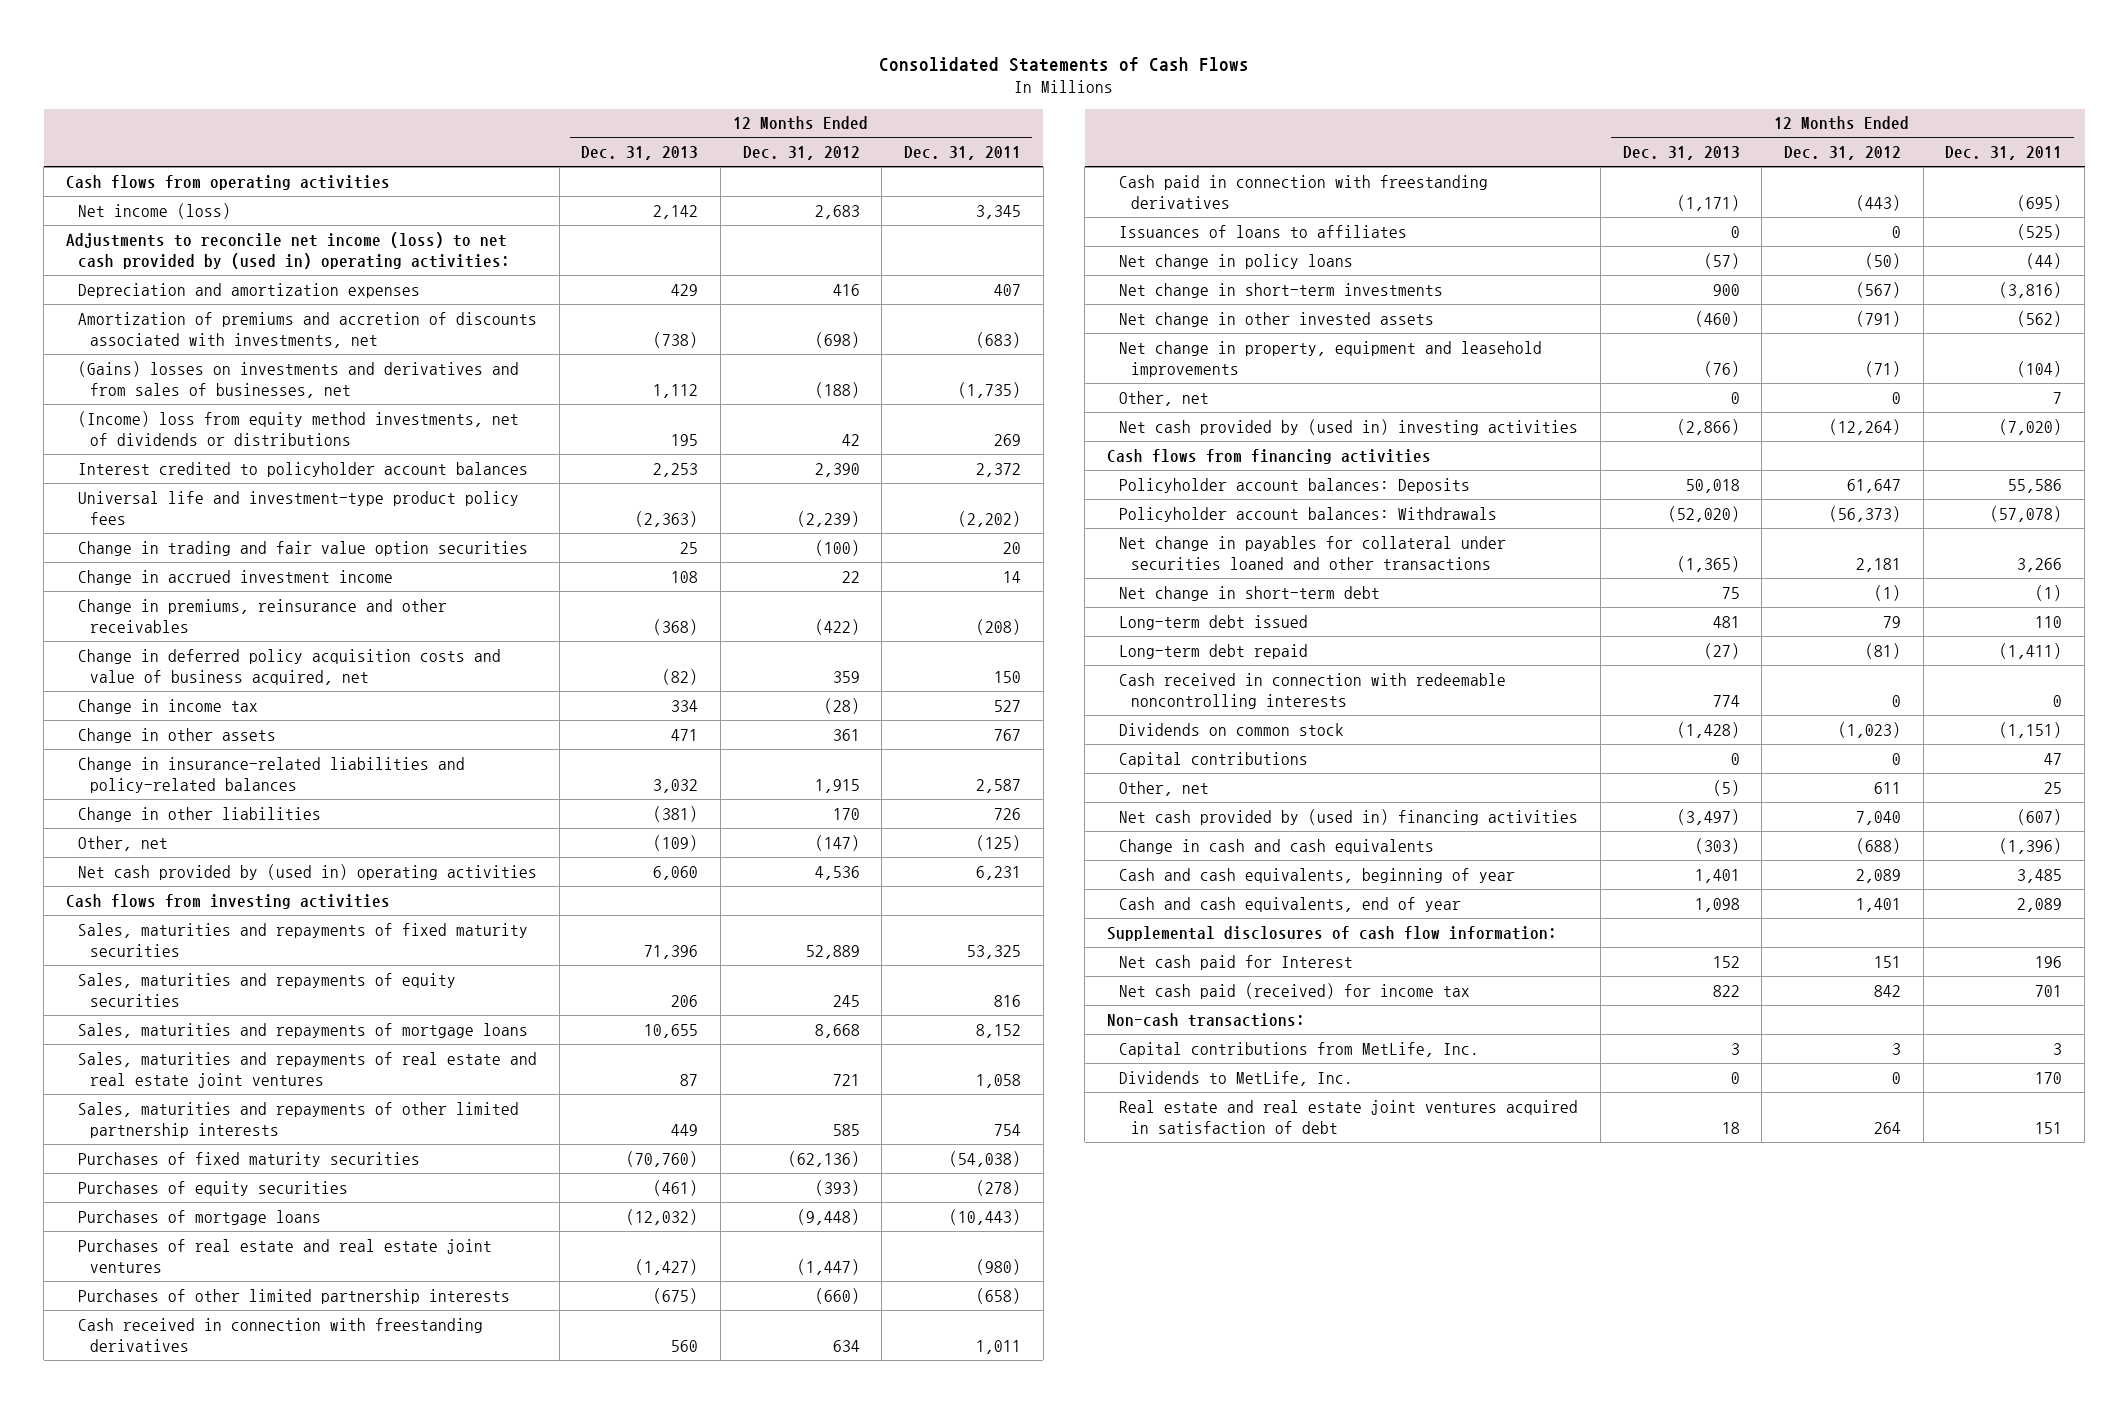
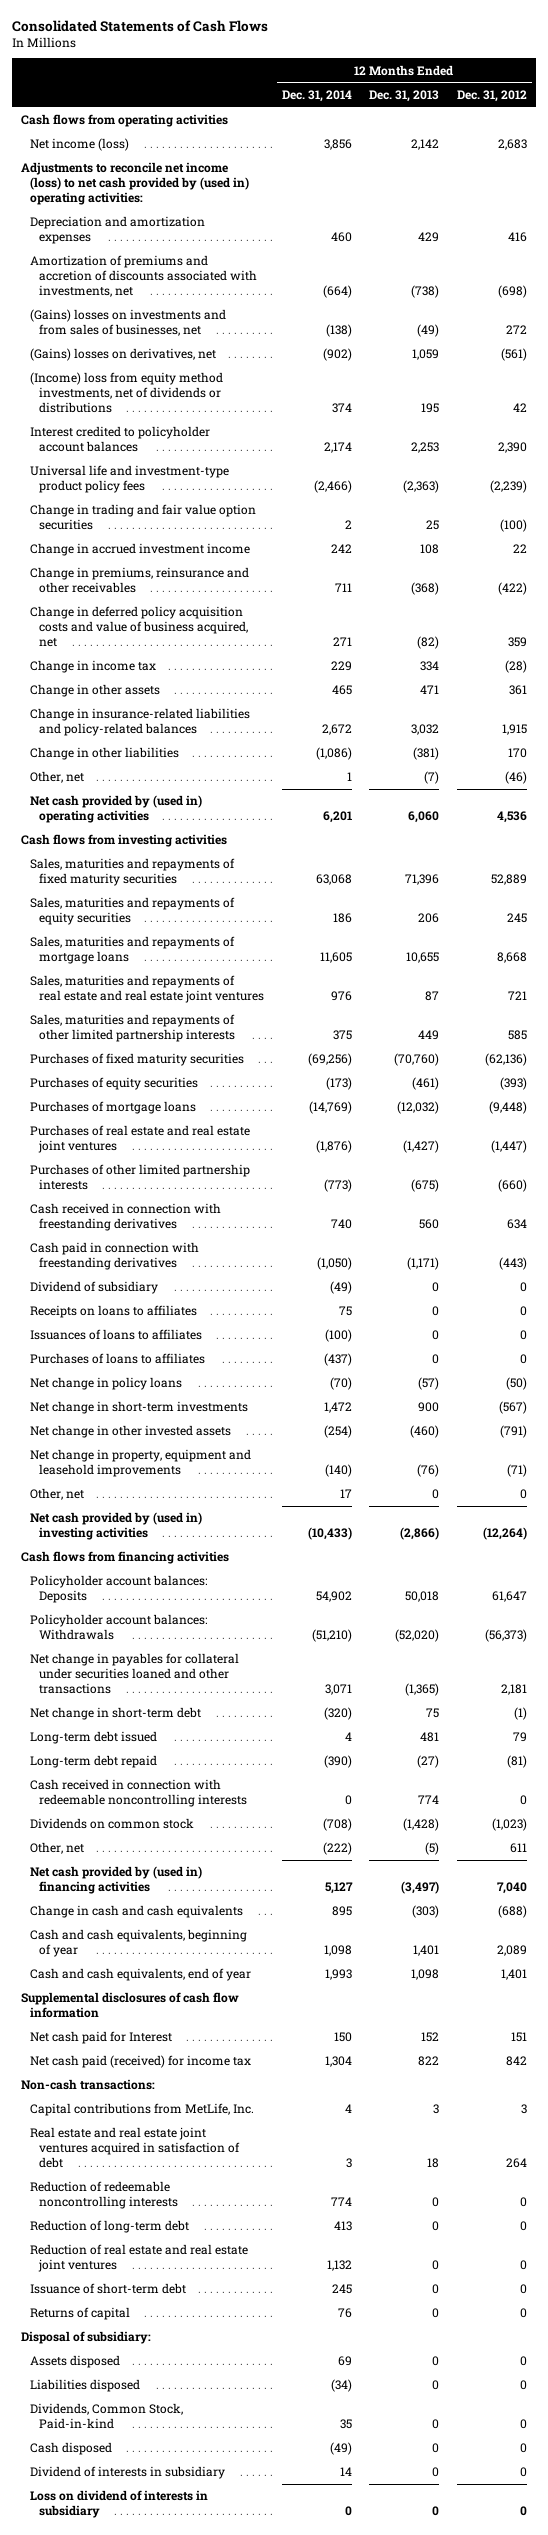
[904,146,1022,161] Dec. 31, 2011 -> none
none -> [281,89,352,102] Dec. 31, 2014
[77,360,519,398] (Gains) losses on investments and derivatives and from sales of businesses, net -> [30,309,227,337] (Gains) losses on investments and from sales of businesses, net
[653,383,699,398] 1,112 -> [417,324,440,338] (49)
[814,381,860,398] (188) -> [506,325,528,335] 272
none -> [30,348,217,362] (Gains) losses on derivatives, net
[653,834,699,851] (109) -> [424,771,440,785] (7)
[814,834,860,851] (147) -> [505,771,528,785] (46)
none -> [30,1281,159,1295] Dividend of subsidiary
none -> [30,1305,198,1319] Receipts on loans to affiliates
none -> [30,1353,206,1365] Purchases of loans to affiliates
[1119,751,1309,767] Capital contributions -> none
[1107,925,1558,941] Supplemental disclosures of cash flow information: -> [21,1992,240,2019] Supplemental disclosures of cash flow information
[1119,1070,1354,1086] Dividends to MetLife, Inc. -> none
none -> [30,2181,179,2210] Reduction of redeemable noncontrolling interests
none -> [30,2220,190,2234] Reduction of long-term debt
none -> [30,2244,249,2273] Reduction of real estate and real estate joint ventures
none -> [30,2283,187,2295] Issuance of short-term debt
none -> [30,2307,131,2321] Returns of capital
none -> [21,2331,152,2345] Disposal of subsidiary:
none -> [30,2355,121,2369] Assets disposed
none -> [30,2379,141,2393] Liabilities disposed
none -> [30,2403,184,2430] Dividends, Common Stock, Paid-in-kind
none -> [30,2442,113,2456] Cash disposed
none -> [30,2466,226,2480] Dividend of interests in subsidiary
none -> [30,2490,209,2519] Loss on dividend of interests in subsidiary

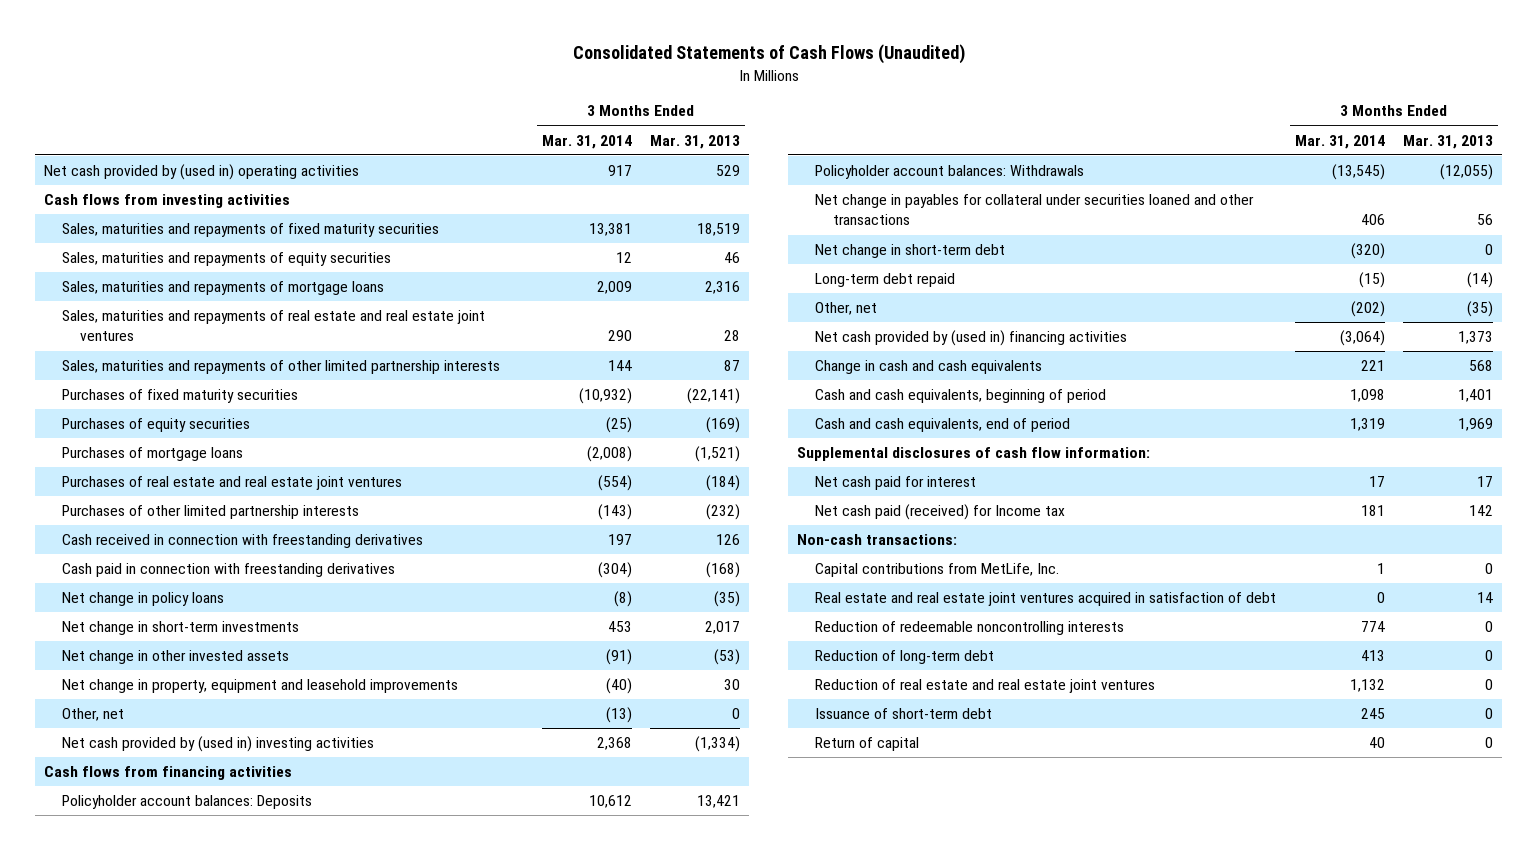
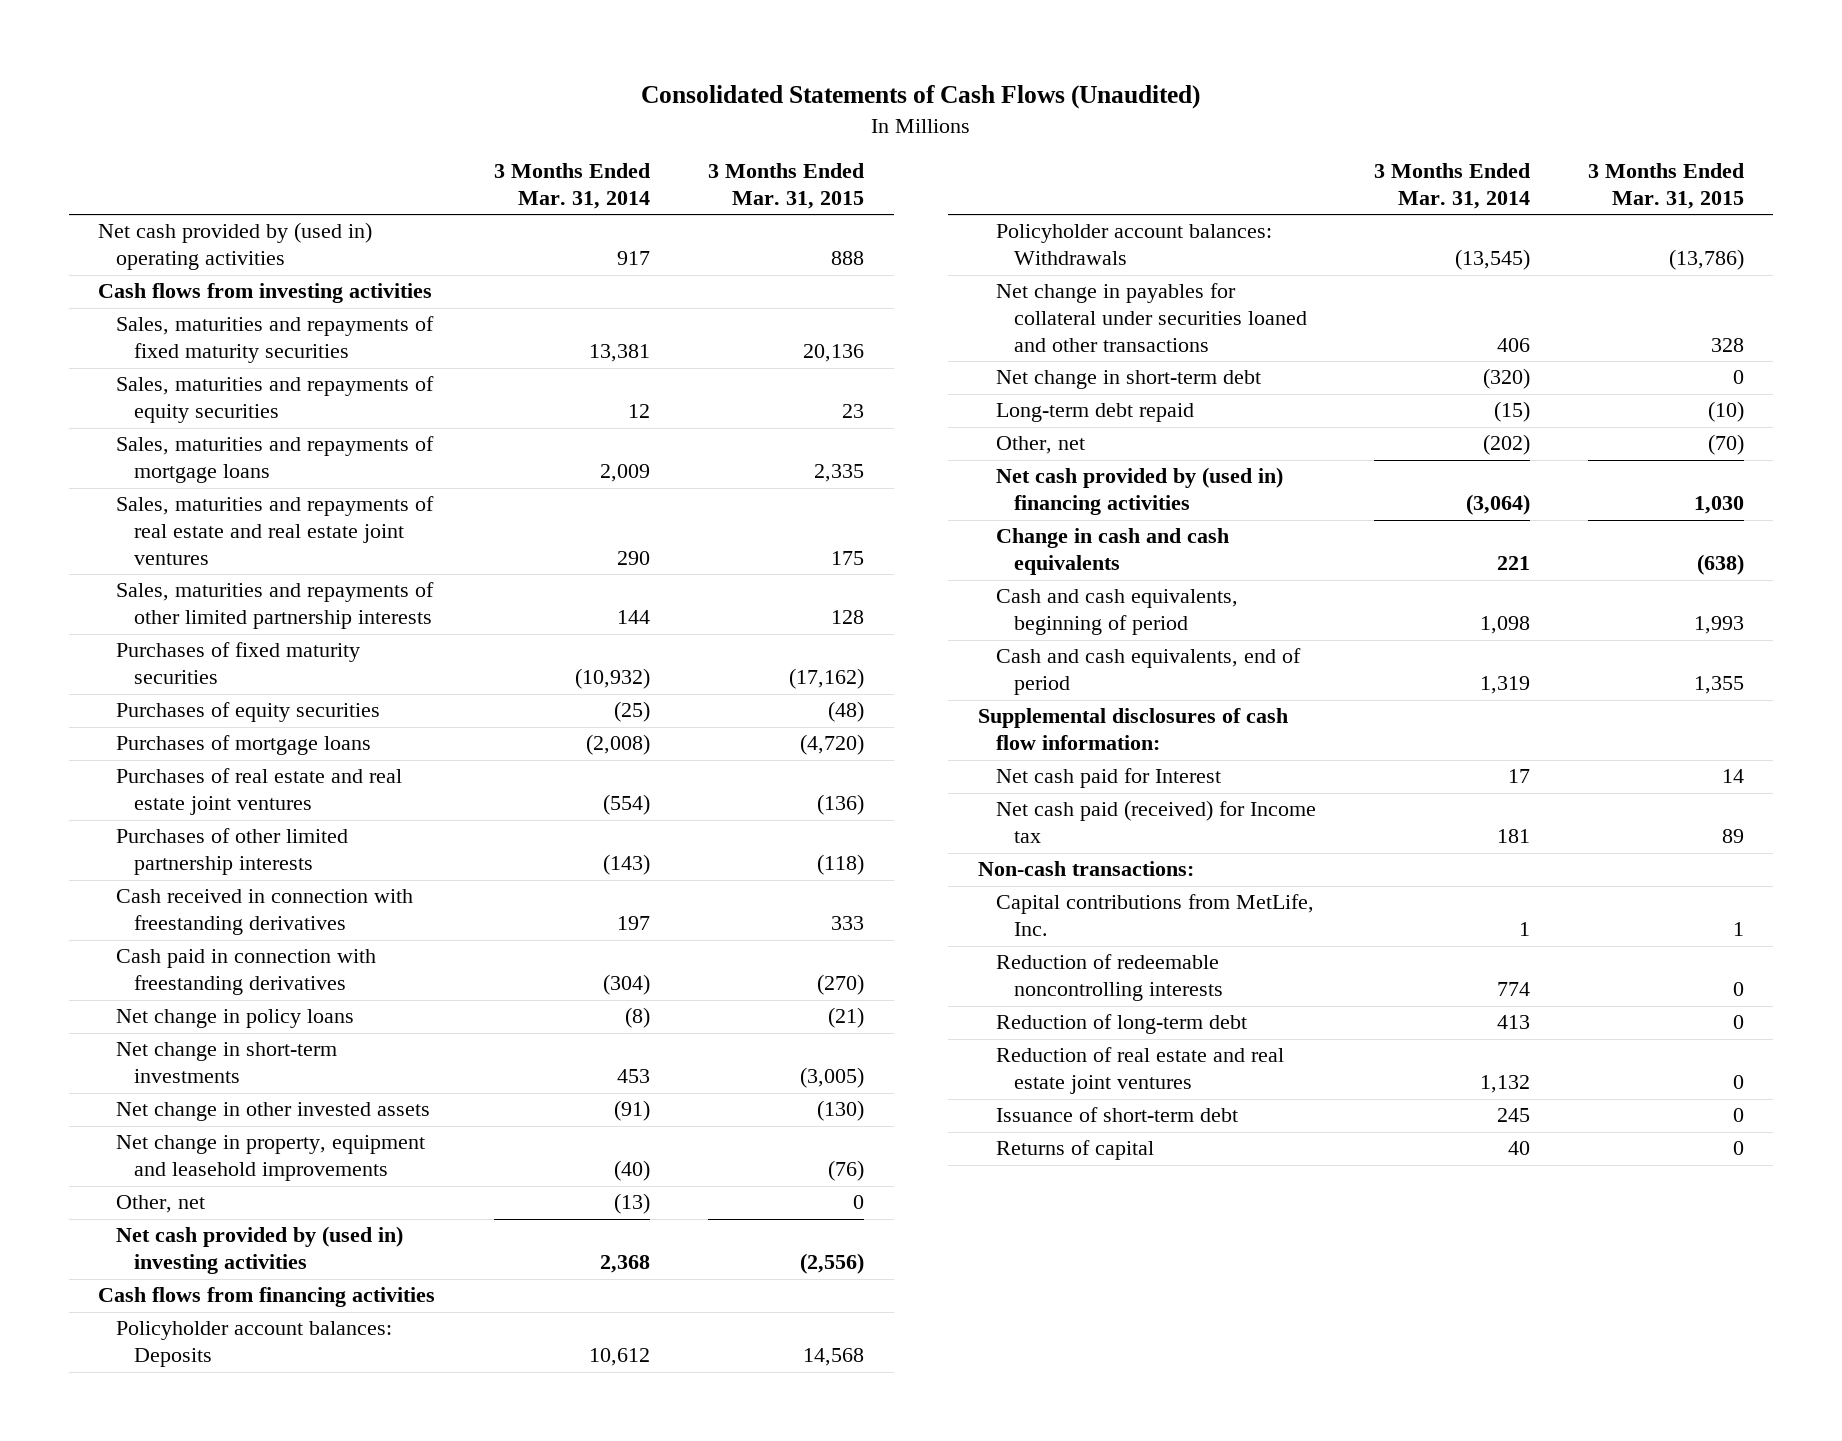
[649,134,740,149] Mar. 31, 2013 -> none
none -> [708,163,865,210] 3 Months Ended Mar. 31, 2015
[815,476,977,491] Net cash paid for interest -> [995,768,1221,789] Net cash paid for Interest
[815,592,1277,607] Real estate and real estate joint ventures acquired in satisfaction of debt -> none
[815,737,920,752] Return of capital -> [995,1140,1154,1161] Returns of capital

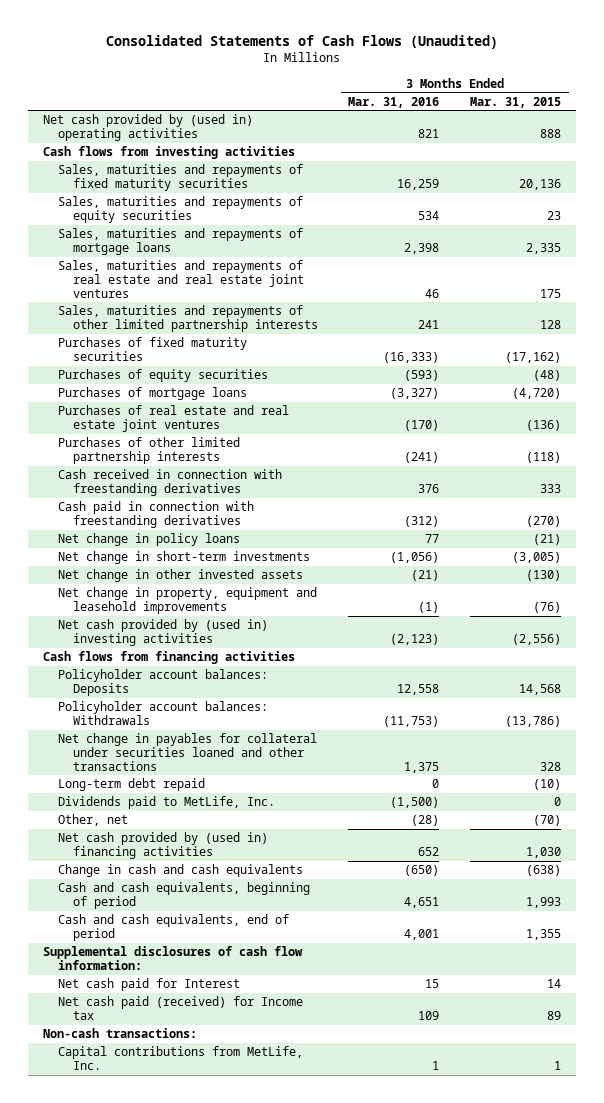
[494,163,651,210] 3 Months Ended Mar. 31, 2014 -> none
none -> [348,96,440,108] Mar. 31, 2016
[115,1195,205,1214] Other, net -> none
[995,370,1261,390] Net change in short-term debt -> none
none -> [58,796,276,810] Dividends paid to MetLife, Inc.
[995,954,1223,1002] Reduction of redeemable noncontrolling interests -> none
[995,1014,1247,1035] Reduction of long-term debt -> none
[995,1047,1284,1095] Reduction of real estate and real estate joint ventures -> none
[995,1107,1238,1123] Issuance of short-term debt -> none
[995,1140,1154,1161] Returns of capital -> none

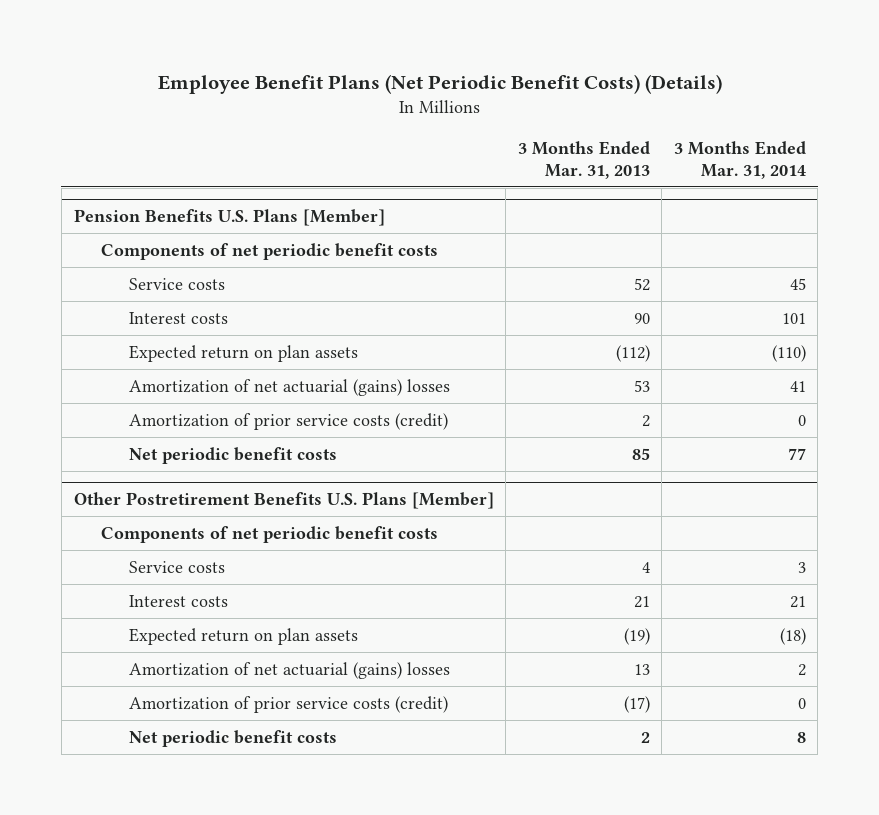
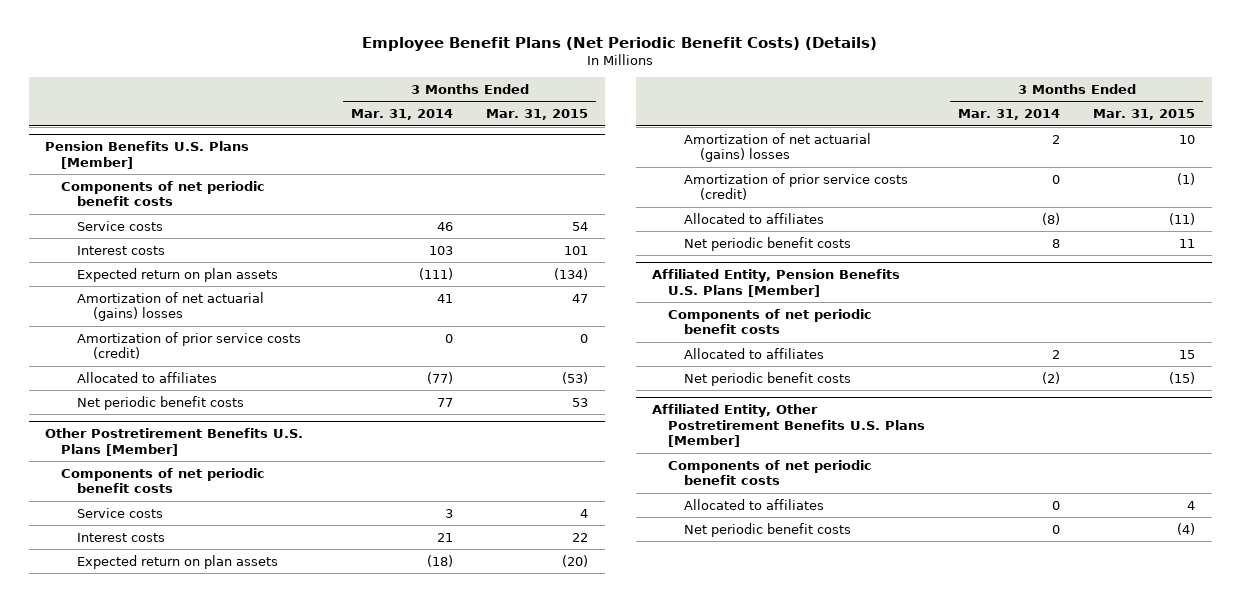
[517,140,650,179] 3 Months Ended Mar. 31, 2013 -> none
none -> [486,109,589,121] Mar. 31, 2015
[789,277,806,290] 45 -> [436,221,453,231] 46
[781,312,806,324] 101 -> [428,245,453,255] 103
[771,344,806,362] (110) -> [418,267,453,280] (111)
none -> [76,371,217,383] Allocated to affiliates
none -> [683,212,824,224] Allocated to affiliates
none -> [652,269,901,297] Affiliated Entity, Pension Benefits U.S. Plans [Member]
none -> [668,308,873,335] Components of net periodic benefit costs
none -> [683,347,824,359] Allocated to affiliates
none -> [683,371,851,386] Net periodic benefit costs
none -> [652,404,926,448] Affiliated Entity, Other Postretirement Benefits U.S. Plans [Member]
none -> [668,459,873,486] Components of net periodic benefit costs
none -> [683,498,824,510] Allocated to affiliates
none -> [683,522,851,537] Net periodic benefit costs

